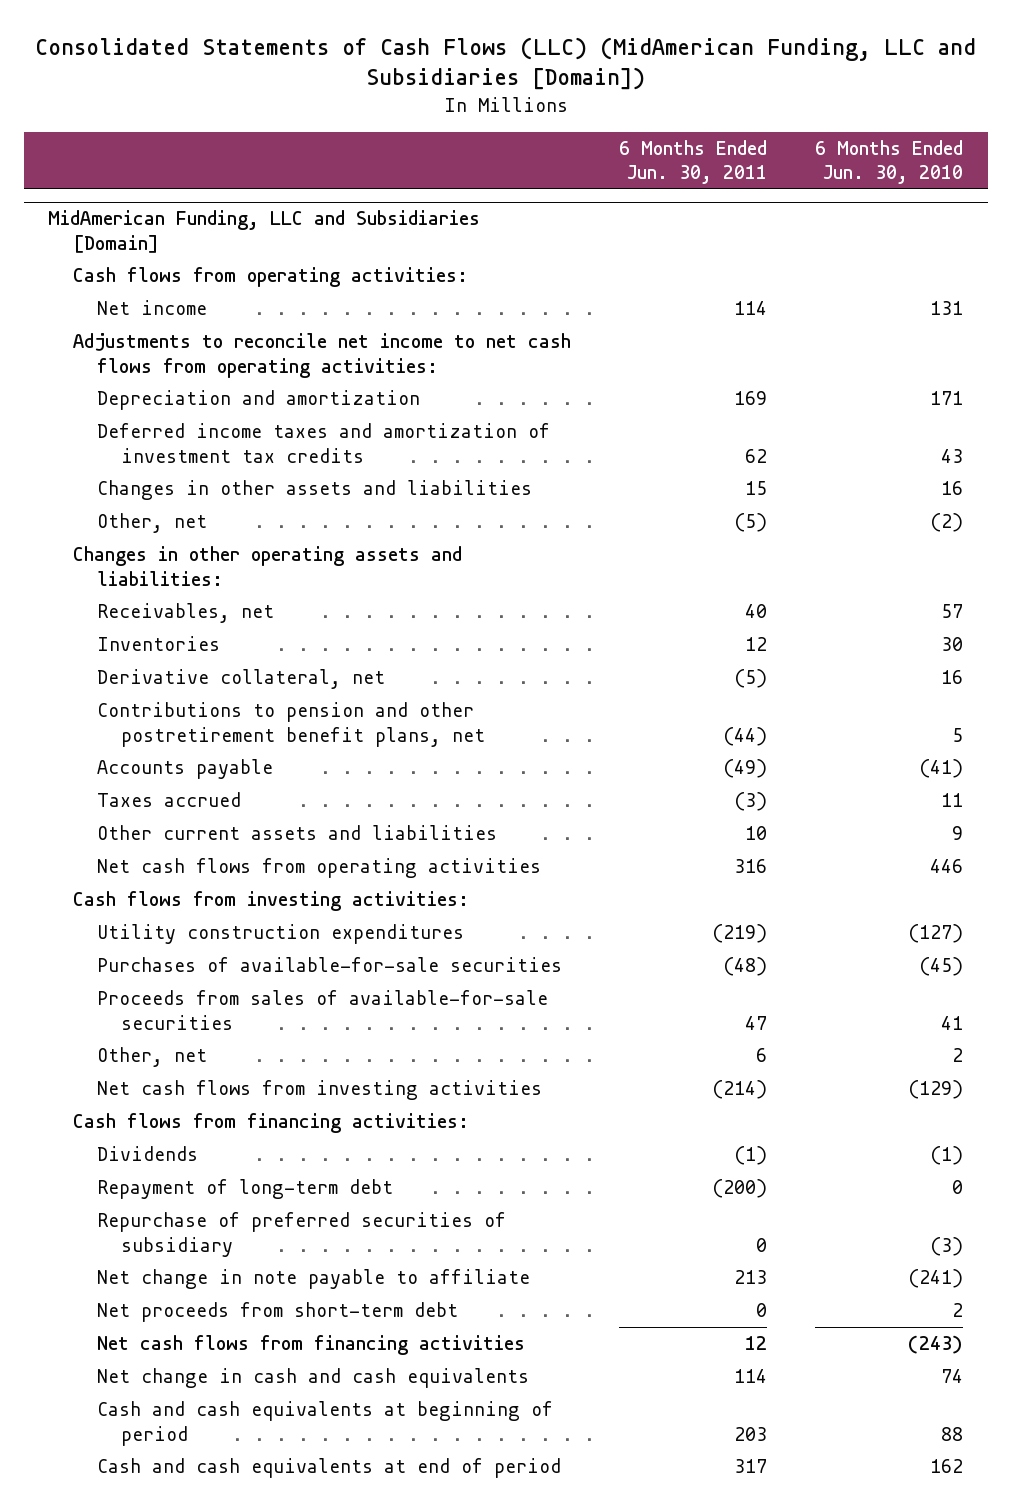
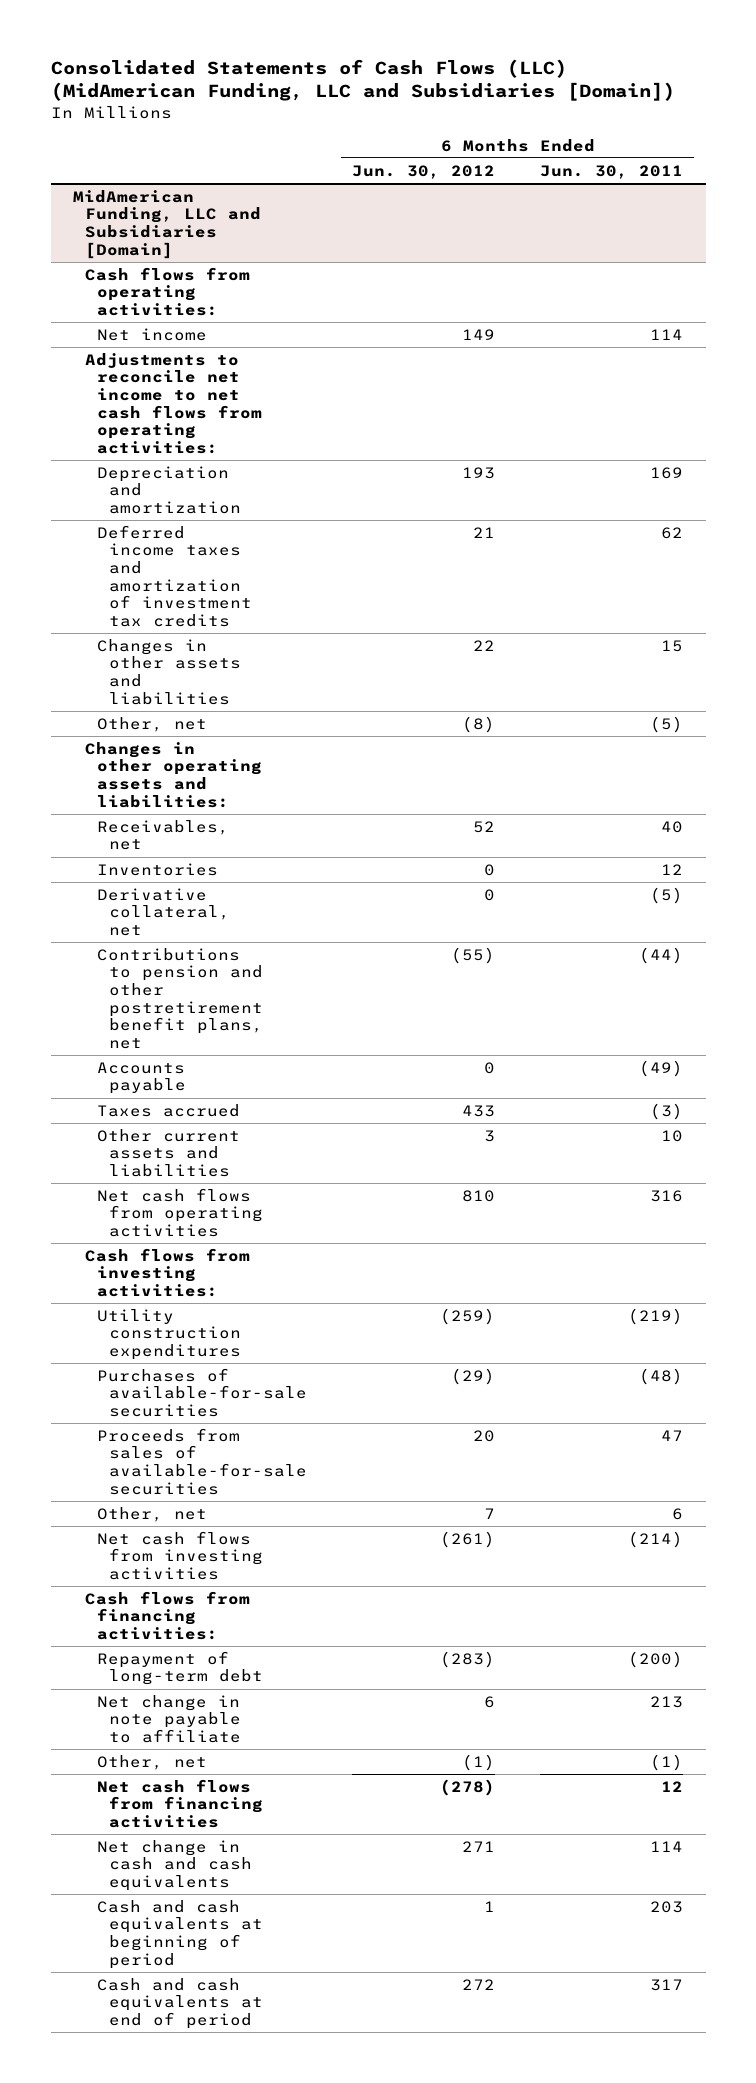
[815,139,964,185] 6 Months Ended Jun. 30, 2010 -> none
none -> [352,164,496,179] Jun. 30, 2012
[96,1146,198,1162] Dividends -> none
[96,1212,506,1257] Repurchase of preferred securities of subsidiary -> none
[96,1302,458,1323] Net proceeds from short-term debt -> none
none -> [97,1754,208,1770] Other, net

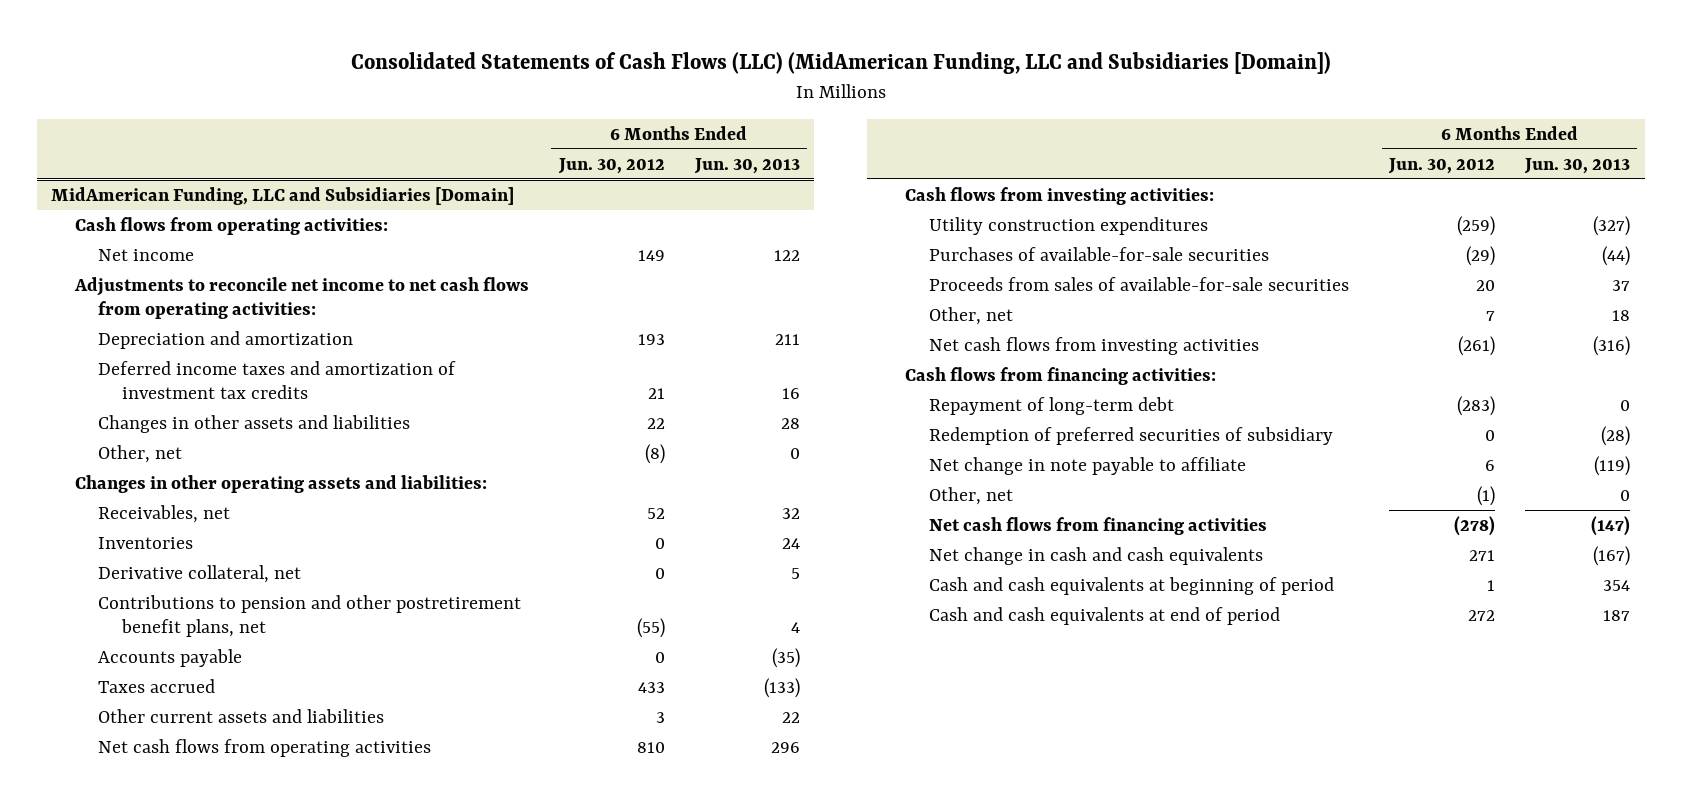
[540,164,684,179] Jun. 30, 2011 -> none
none -> [693,157,800,174] Jun. 30, 2013
none -> [928,426,1333,445] Redemption of preferred securities of subsidiary

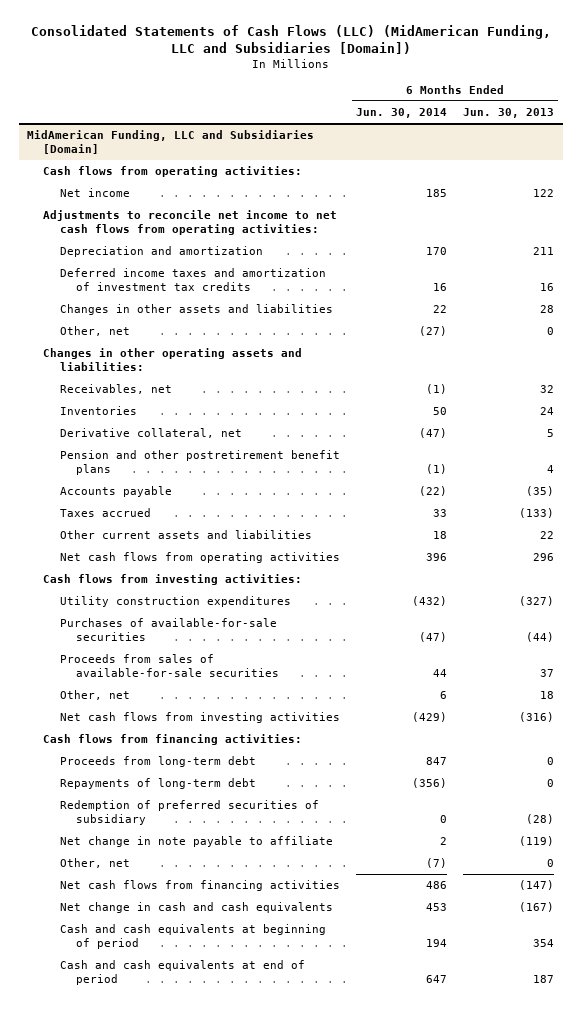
[557,157,665,174] Jun. 30, 2012 -> none
none -> [356,108,448,119] Jun. 30, 2014
[98,594,522,638] Contributions to pension and other postretirement benefit plans, net -> [59,450,340,475] Pension and other postretirement benefit plans
none -> [59,756,256,768] Proceeds from long-term debt
[928,396,1174,415] Repayment of long-term debt -> [59,778,256,790] Repayments of long-term debt

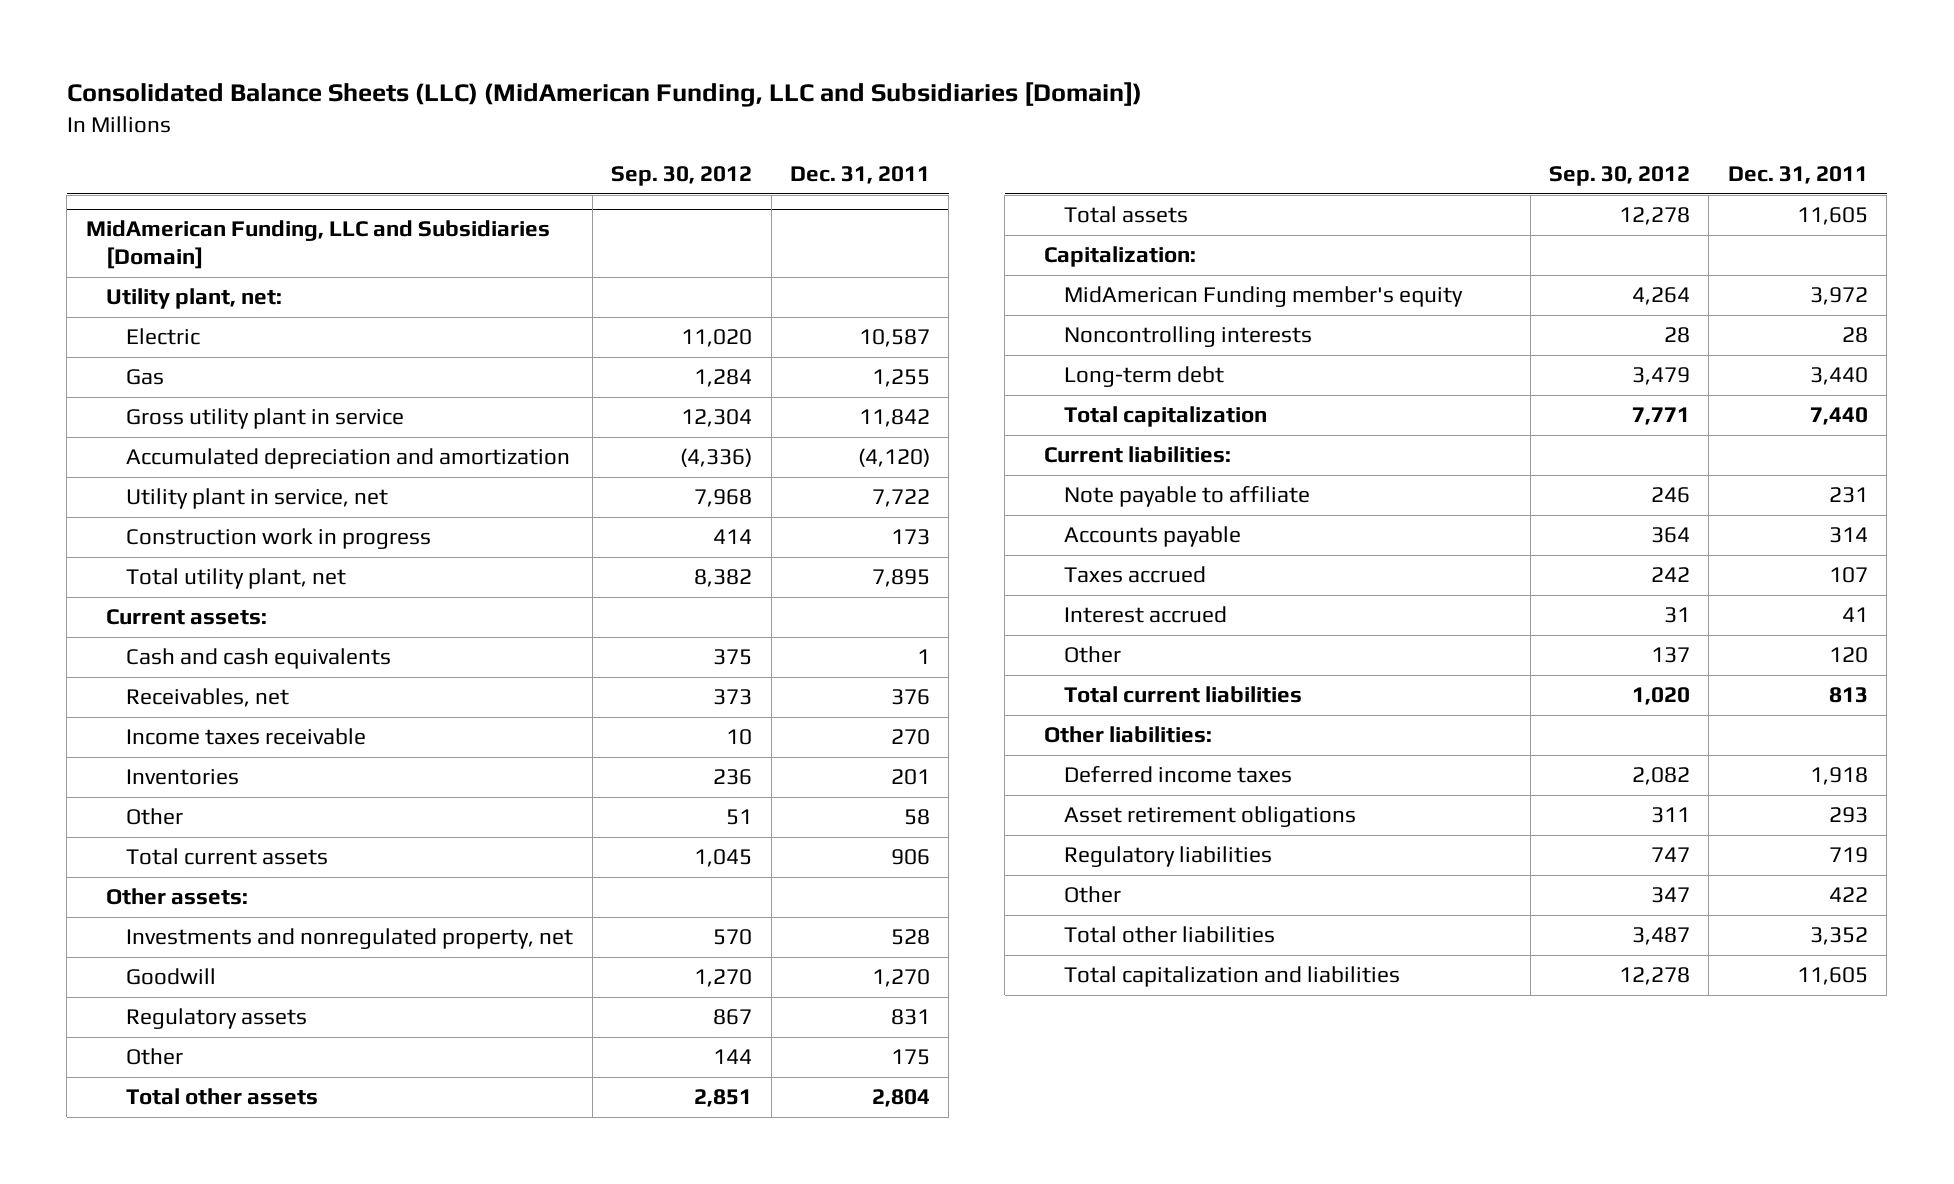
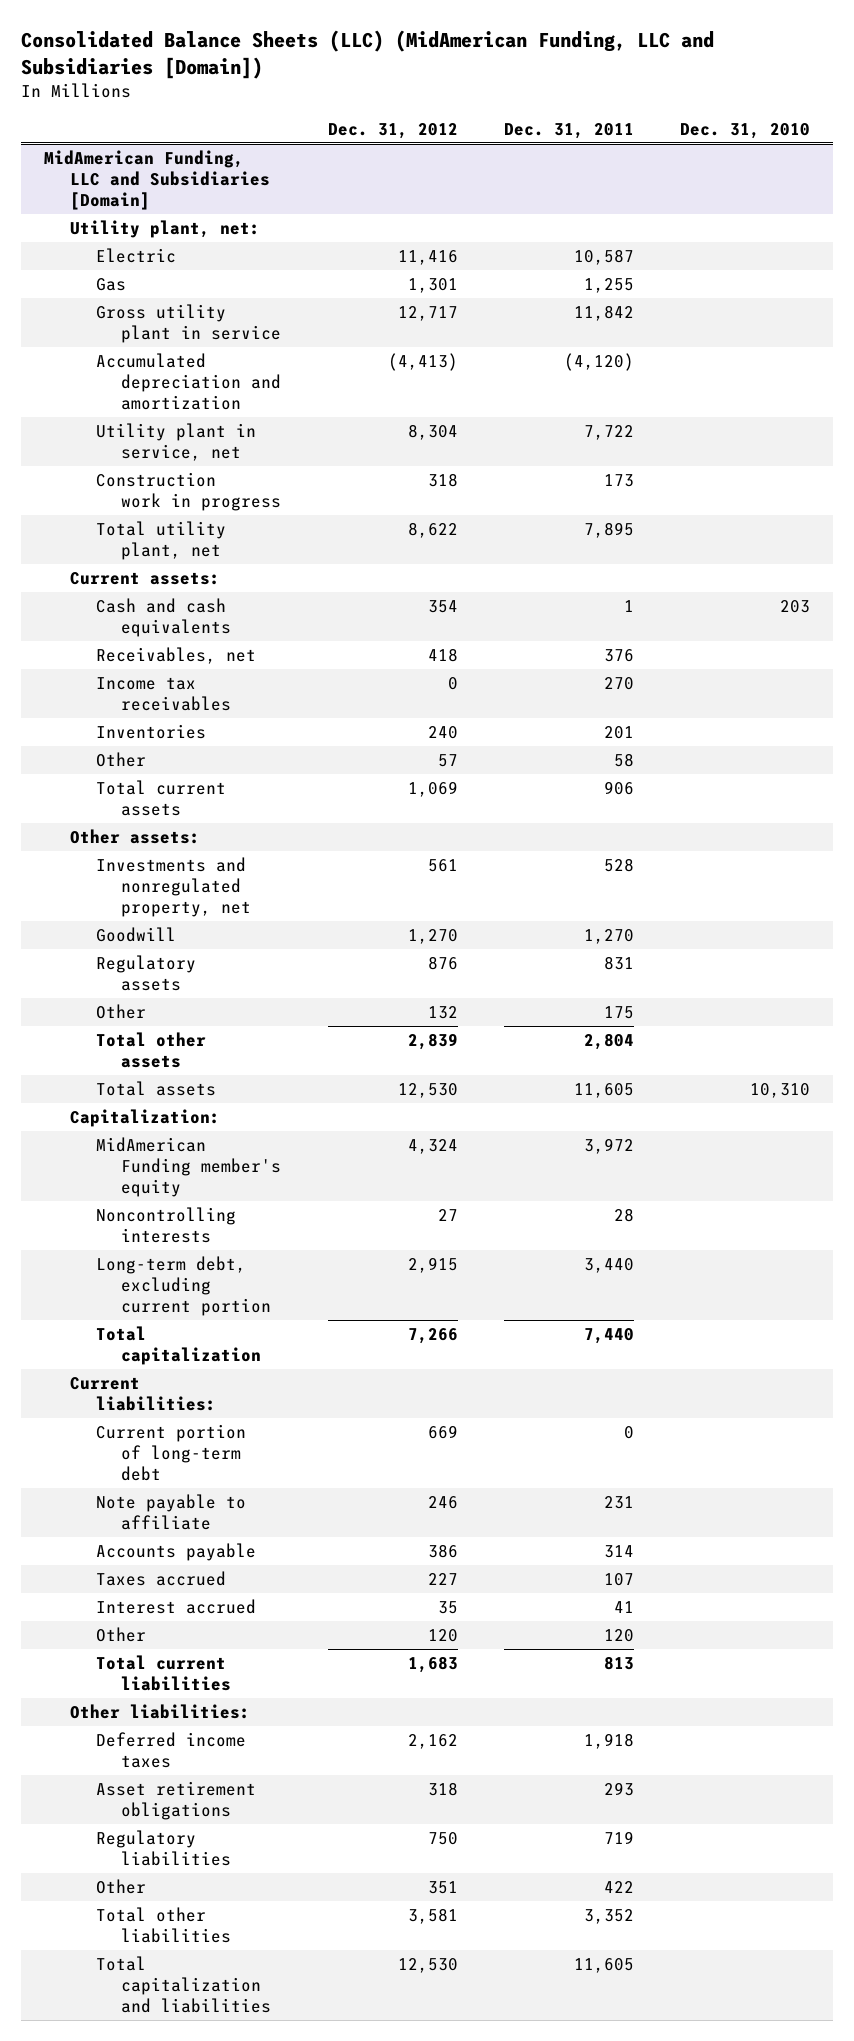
[611,165,753,186] Sep. 30, 2012 -> none
none -> [327,122,458,139] Dec. 31, 2012
none -> [679,122,810,139] Dec. 31, 2010
[126,728,367,746] Income taxes receivable -> [95,677,232,711] Income tax receivables
[1064,366,1225,388] Long-term debt -> [95,1256,272,1316] Long-term debt, excluding current portion
none -> [95,1424,246,1481] Current portion of long-term debt

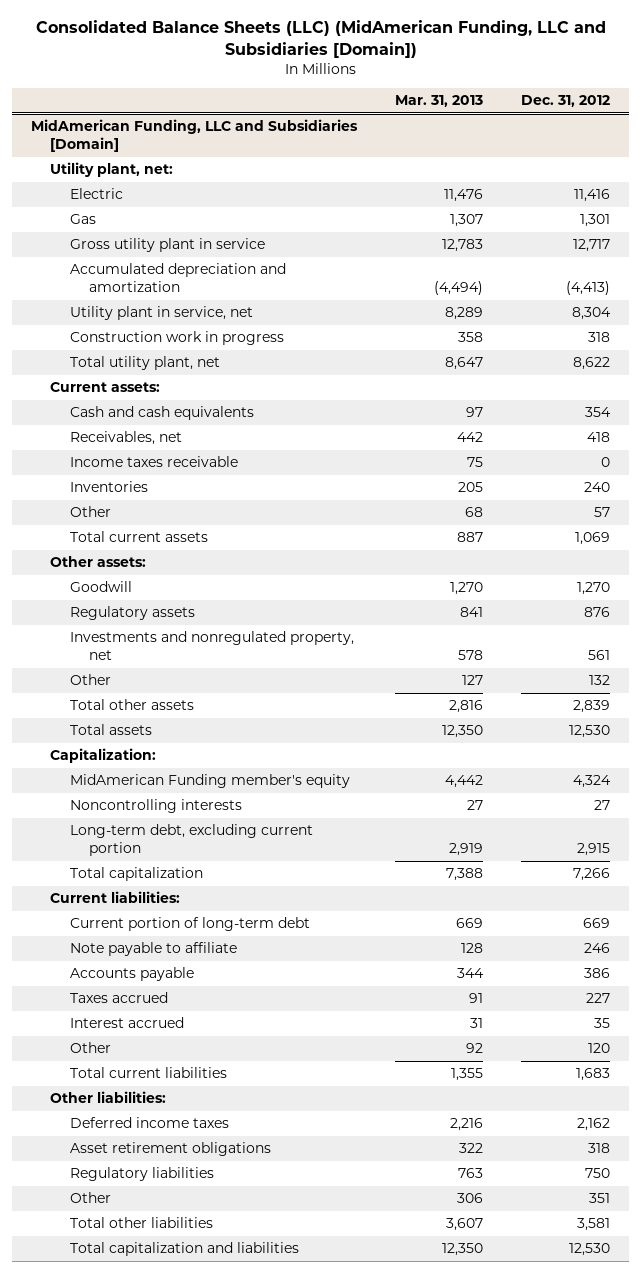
[503,122,634,139] Dec. 31, 2011 -> none
[679,122,810,139] Dec. 31, 2010 -> none
none -> [395,95,484,108] Mar. 31, 2013
[95,677,232,711] Income tax receivables -> [69,456,238,468] Income taxes receivable
[95,857,252,917] Investments and nonregulated property, net -> [69,631,354,661] Investments and nonregulated property, net

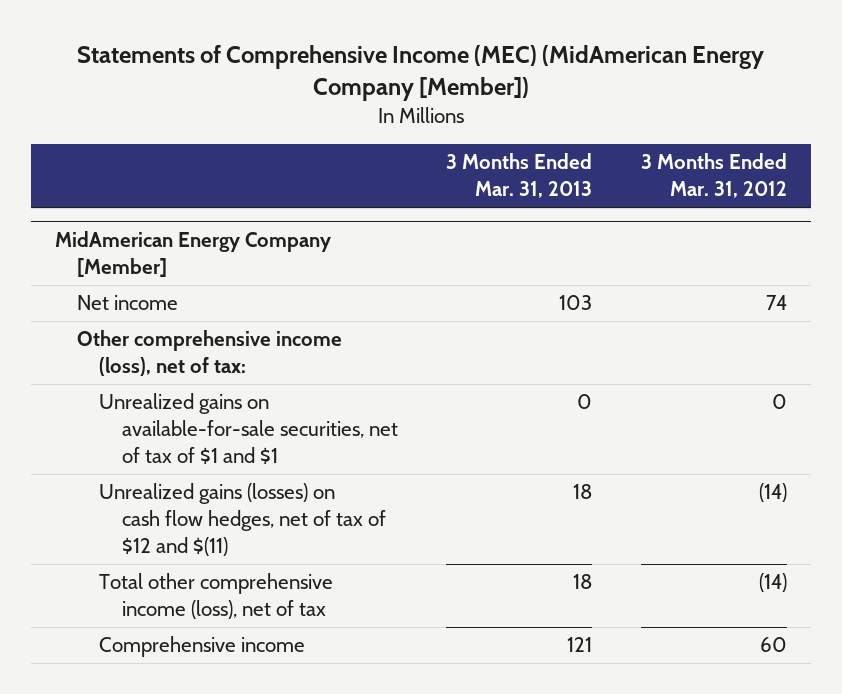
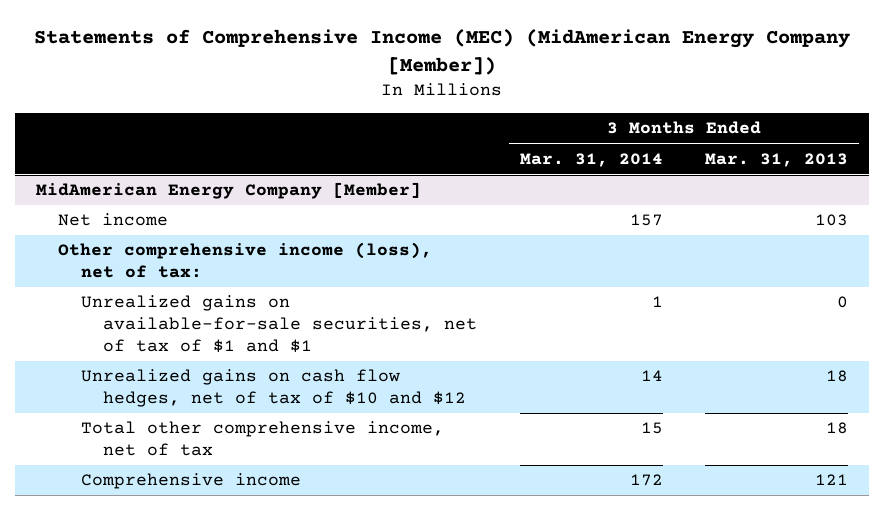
[640,153,787,199] 3 Months Ended Mar. 31, 2012 -> none
none -> [519,152,663,167] Mar. 31, 2014
[99,483,386,557] Unrealized gains (losses) on cash flow hedges, net of tax of $12 and $(11) -> [80,369,467,408] Unrealized gains on cash flow hedges, net of tax of $10 and $12
[99,573,334,620] Total other comprehensive income (loss), net of tax -> [80,421,444,457] Total other comprehensive income, net of tax

